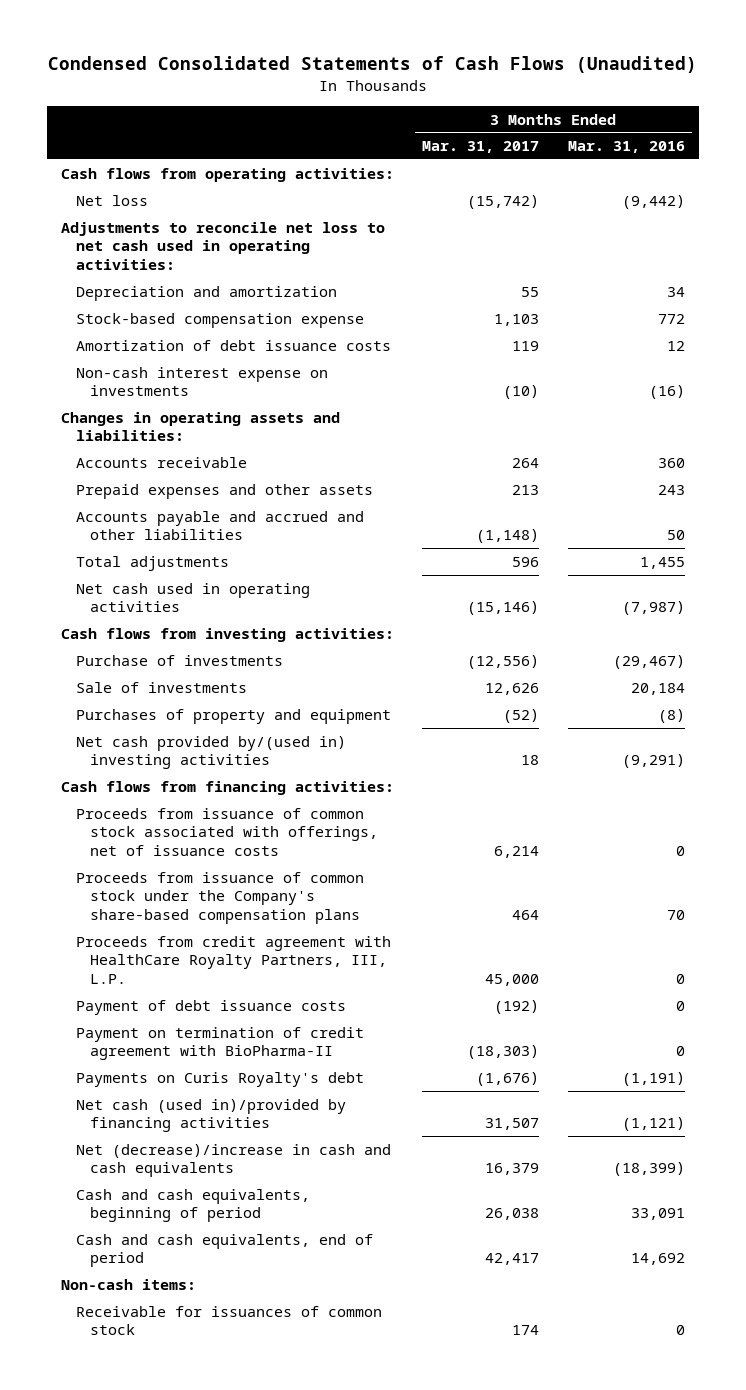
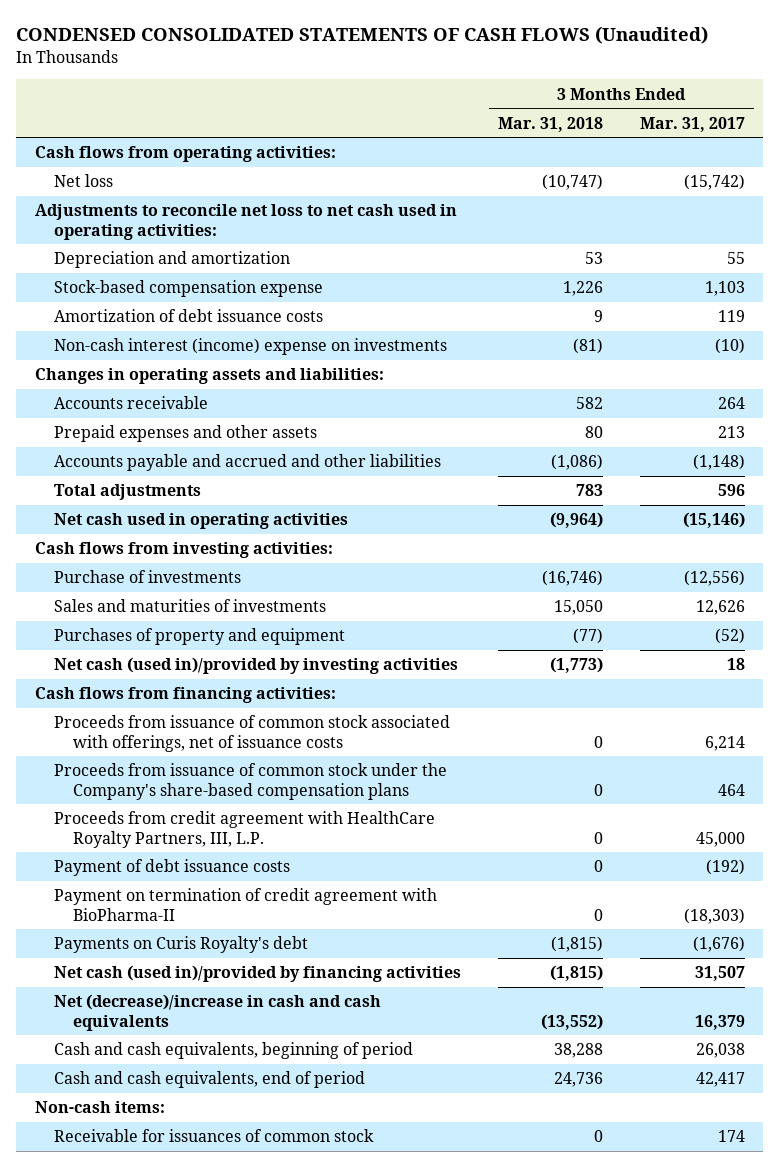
[47,56,697,74] Condensed Consolidated Statements of Cash Flows (Unaudited) -> [16,26,709,45] CONDENSED CONSOLIDATED STATEMENTS OF CASH FLOWS (Unaudited)
[567,141,685,154] Mar. 31, 2016 -> none
none -> [497,116,603,132] Mar. 31, 2018
[75,366,328,397] Non-cash interest expense on investments -> [53,338,447,356] Non-cash interest (income) expense on investments
[75,681,247,693] Sale of investments -> [53,599,326,613] Sales and maturities of investments
[75,735,346,770] Net cash provided by/(used in) investing activities -> [53,657,458,675] Net cash (used in)/provided by investing activities

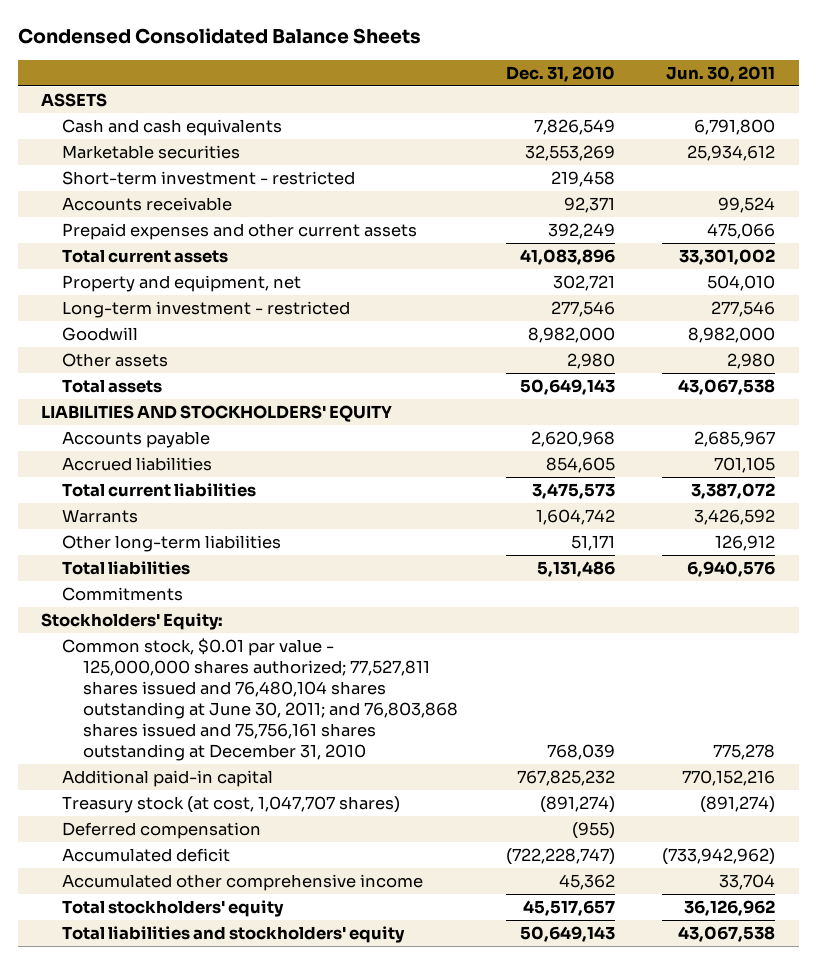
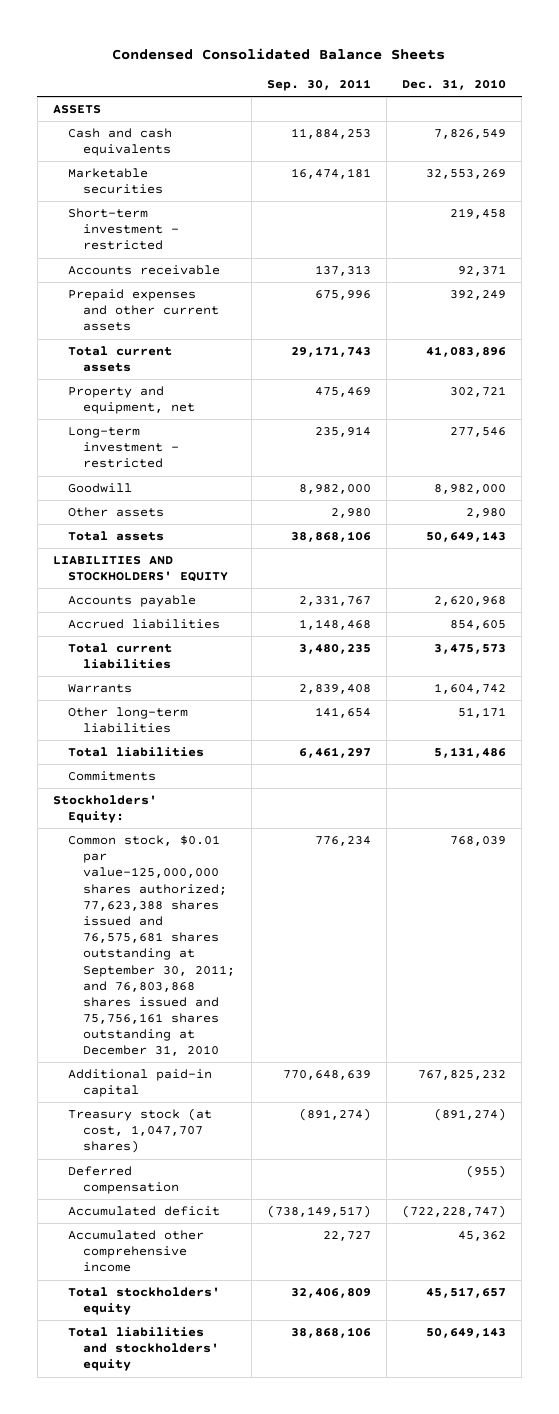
[666,66,776,83] Jun. 30, 2011 -> none
none -> [266,79,371,92] Sep. 30, 2011
[62,638,458,761] Common stock, $0.01 par value - 125,000,000 shares authorized; 77,527,811 shares issued and 76,480,104 shares outstanding at June 30, 2011; and 76,803,868 shares issued and 75,756,161 shares outstanding at December 31, 2010 -> [68,835,236,1057] Common stock, $0.01 par value-125,000,000 shares authorized; 77,623,388 shares issued and 76,575,681 shares outstanding at September 30, 2011; and 76,803,868 shares issued and 75,756,161 shares outstanding at December 31, 2010

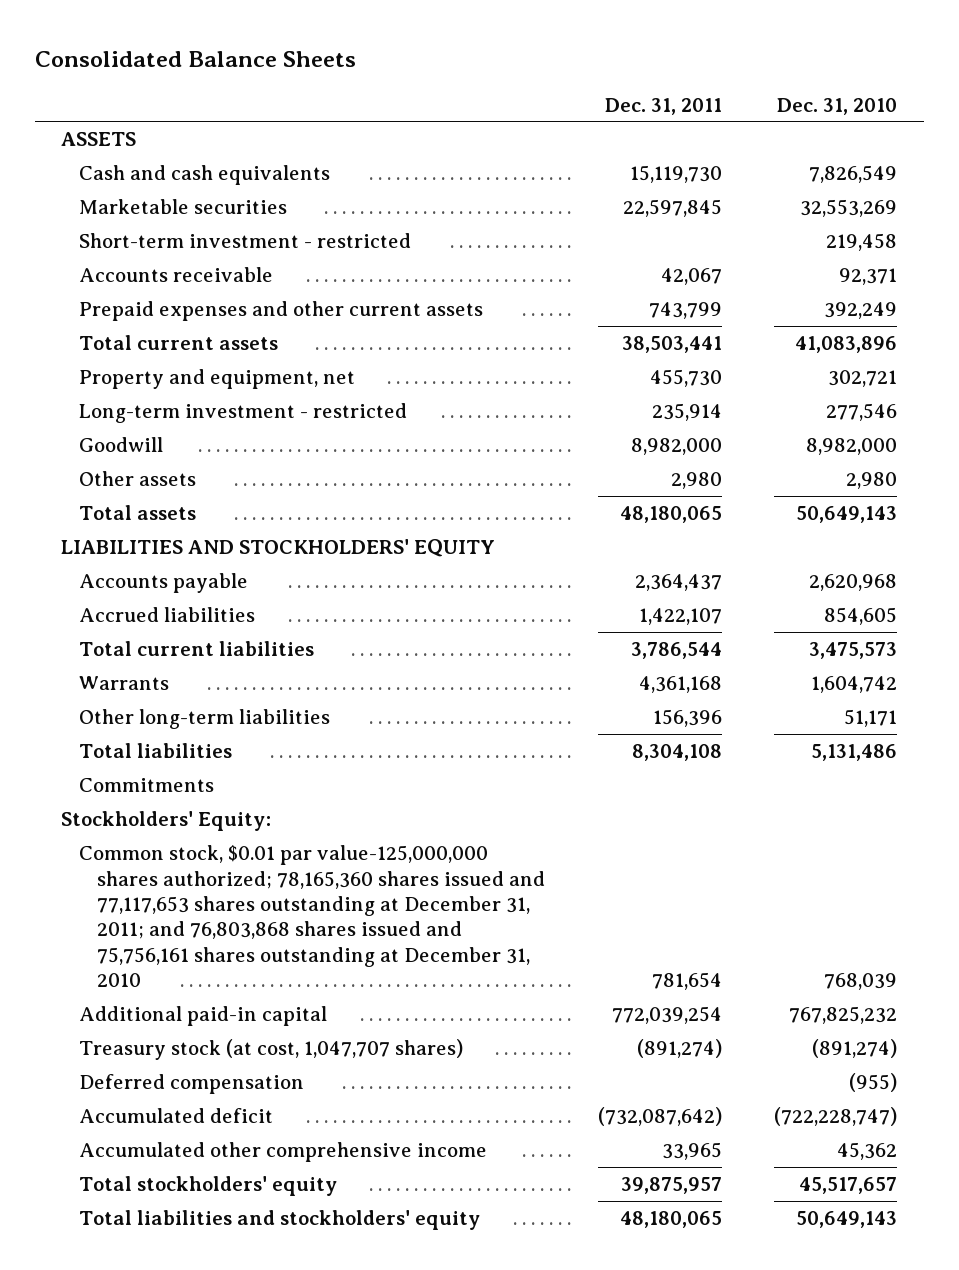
[112,47,446,60] Condensed Consolidated Balance Sheets -> [35,50,357,67] Consolidated Balance Sheets
[266,79,371,92] Sep. 30, 2011 -> none
none -> [604,97,722,115] Dec. 31, 2011
[68,835,236,1057] Common stock, $0.01 par value-125,000,000 shares authorized; 77,623,388 shares issued and 76,575,681 shares outstanding at September 30, 2011; and 76,803,868 shares issued and 75,756,161 shares outstanding at December 31, 2010 -> [79,845,545,988] Common stock, $0.01 par value-125,000,000 shares authorized; 78,165,360 shares issued and 77,117,653 shares outstanding at December 31, 2011; and 76,803,868 shares issued and 75,756,161 shares outstanding at December 31, 2010

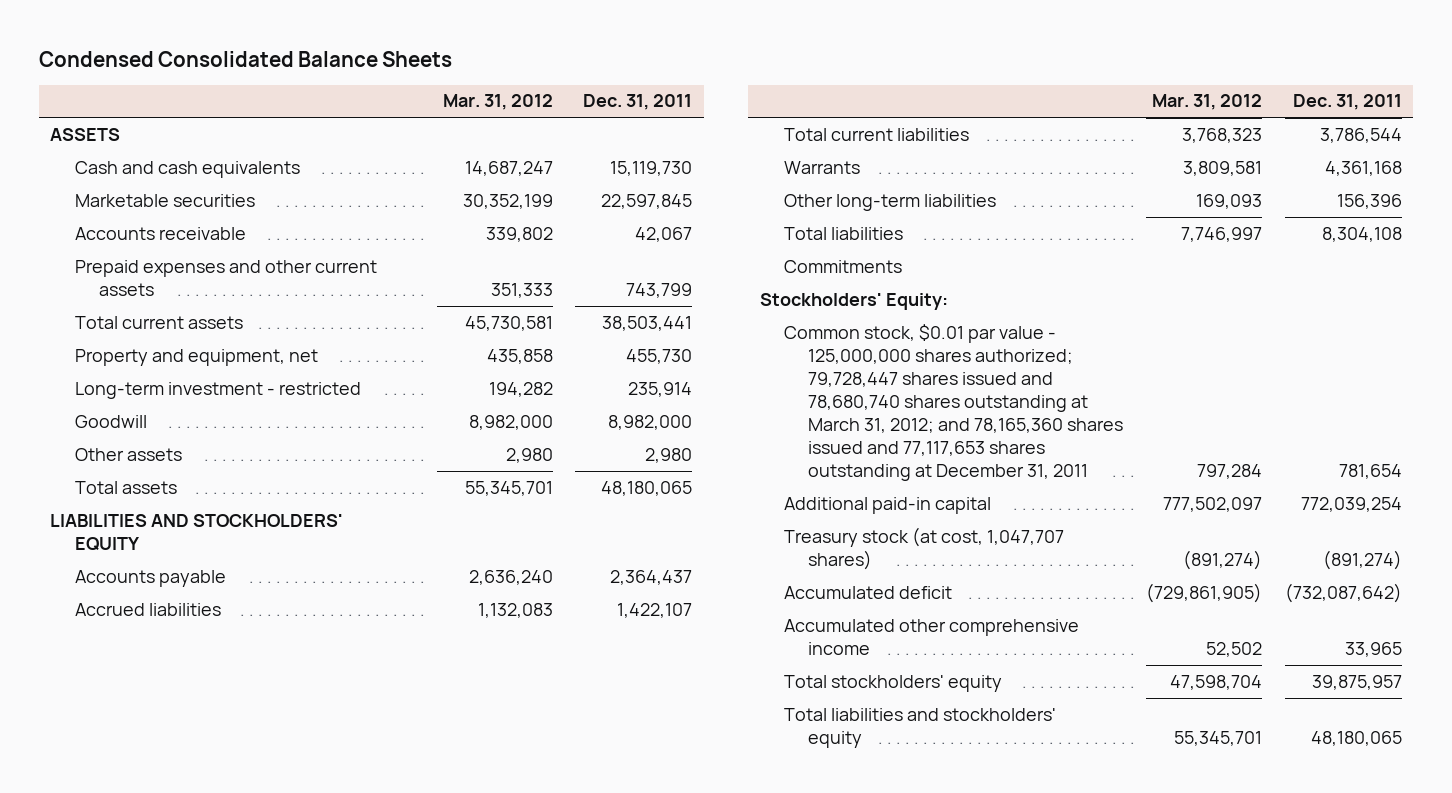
[35,50,357,67] Consolidated Balance Sheets -> [39,50,453,67] Condensed Consolidated Balance Sheets
[777,97,898,115] Dec. 31, 2010 -> none
none -> [442,94,553,111] Mar. 31, 2012
[79,233,412,249] Short-term investment - restricted -> none
[79,845,545,988] Common stock, $0.01 par value-125,000,000 shares authorized; 78,165,360 shares issued and 77,117,653 shares outstanding at December 31, 2011; and 76,803,868 shares issued and 75,756,161 shares outstanding at December 31, 2010 -> [784,323,1124,482] Common stock, $0.01 par value - 125,000,000 shares authorized; 79,728,447 shares issued and 78,680,740 shares outstanding at March 31, 2012; and 78,165,360 shares issued and 77,117,653 shares outstanding at December 31, 2011
[79,1074,305,1095] Deferred compensation -> none

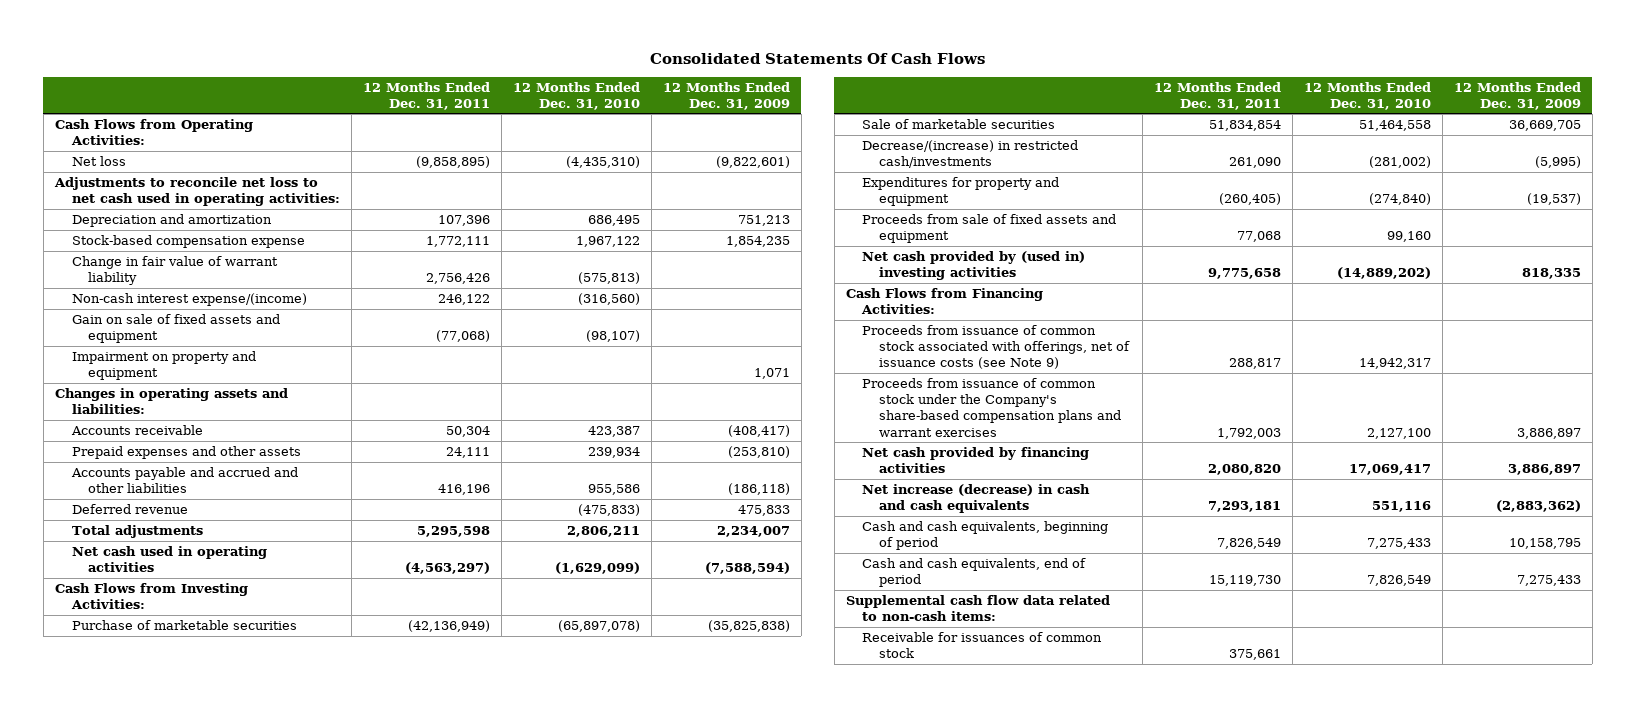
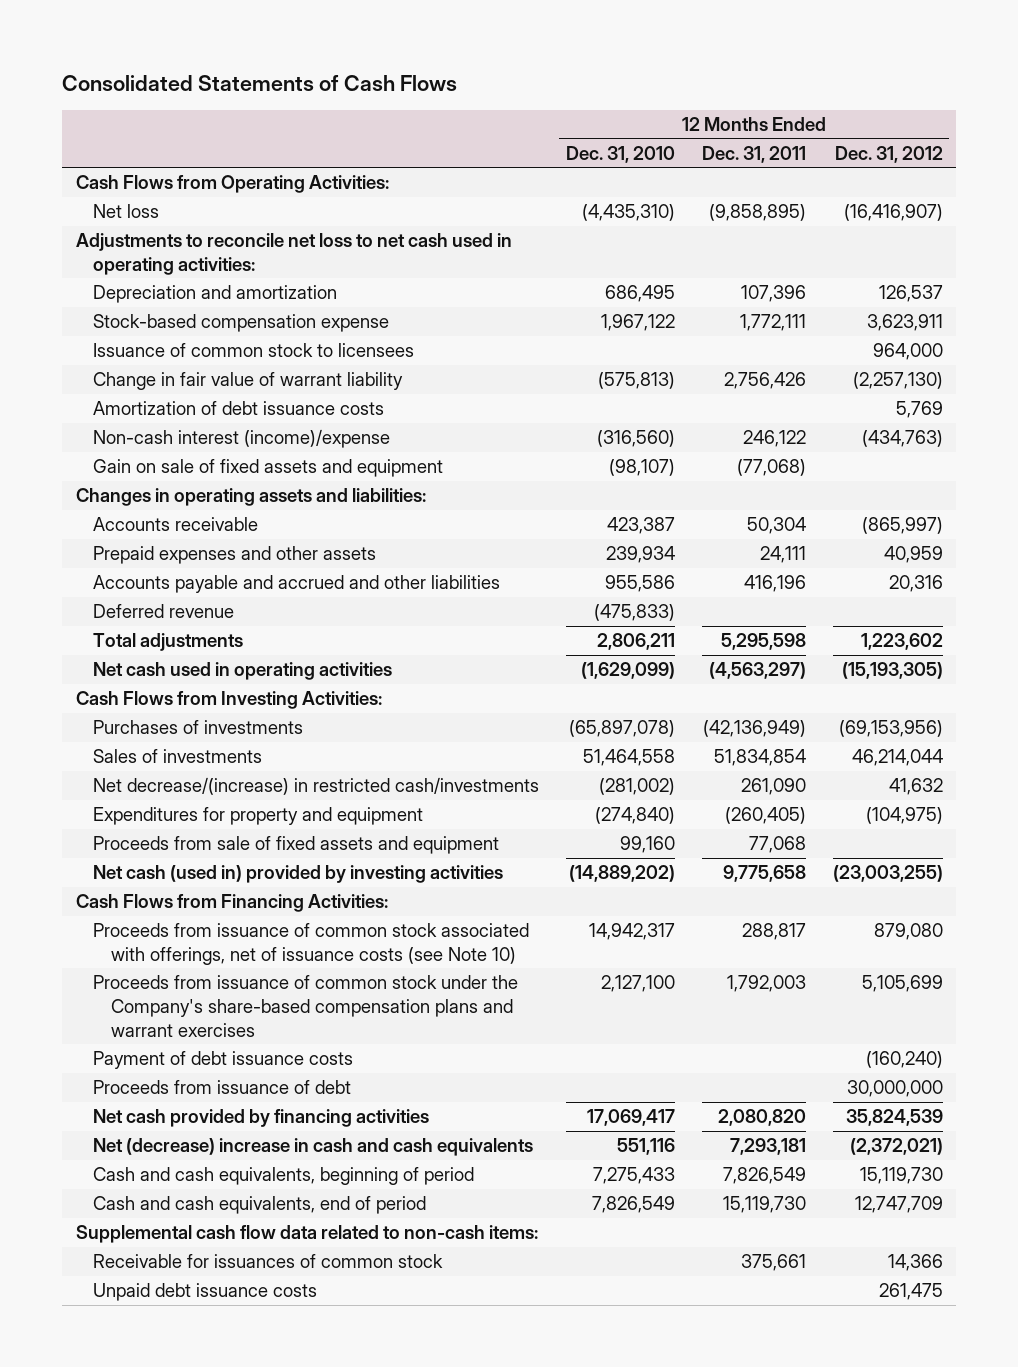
[649,52,985,64] Consolidated Statements Of Cash Flows -> [62,75,458,92] Consolidated Statements of Cash Flows
[662,81,790,110] 12 Months Ended Dec. 31, 2009 -> none
none -> [834,145,943,163] Dec. 31, 2012
none -> [93,343,415,358] Issuance of common stock to licensees
none -> [93,401,385,416] Amortization of debt issuance costs
[71,293,307,307] Non-cash interest expense/(income) -> [93,429,391,449] Non-cash interest (income)/expense
[71,351,256,381] Impairment on property and equipment -> none
[71,620,297,631] Purchase of marketable securities -> [93,720,304,735] Purchases of investments
[862,119,1056,130] Sale of marketable securities -> [93,749,263,764] Sales of investments
[862,140,1079,169] Decrease/(increase) in restricted cash/investments -> [93,777,540,796] Net decrease/(increase) in restricted cash/investments
[862,251,1086,281] Net cash provided by (used in) investing activities -> [93,865,504,884] Net cash (used in) provided by investing activities
[862,325,1131,370] Proceeds from issuance of common stock associated with offerings, net of issuance costs (see Note 9) -> [93,923,530,965] Proceeds from issuance of common stock associated with offerings, net of issuance costs (see Note 10)
none -> [93,1051,354,1070] Payment of debt issuance costs
none -> [93,1080,352,1095] Proceeds from issuance of debt
[862,484,1091,514] Net increase (decrease) in cash and cash equivalents -> [93,1138,534,1157] Net (decrease) increase in cash and cash equivalents
none -> [93,1283,318,1302] Unpaid debt issuance costs

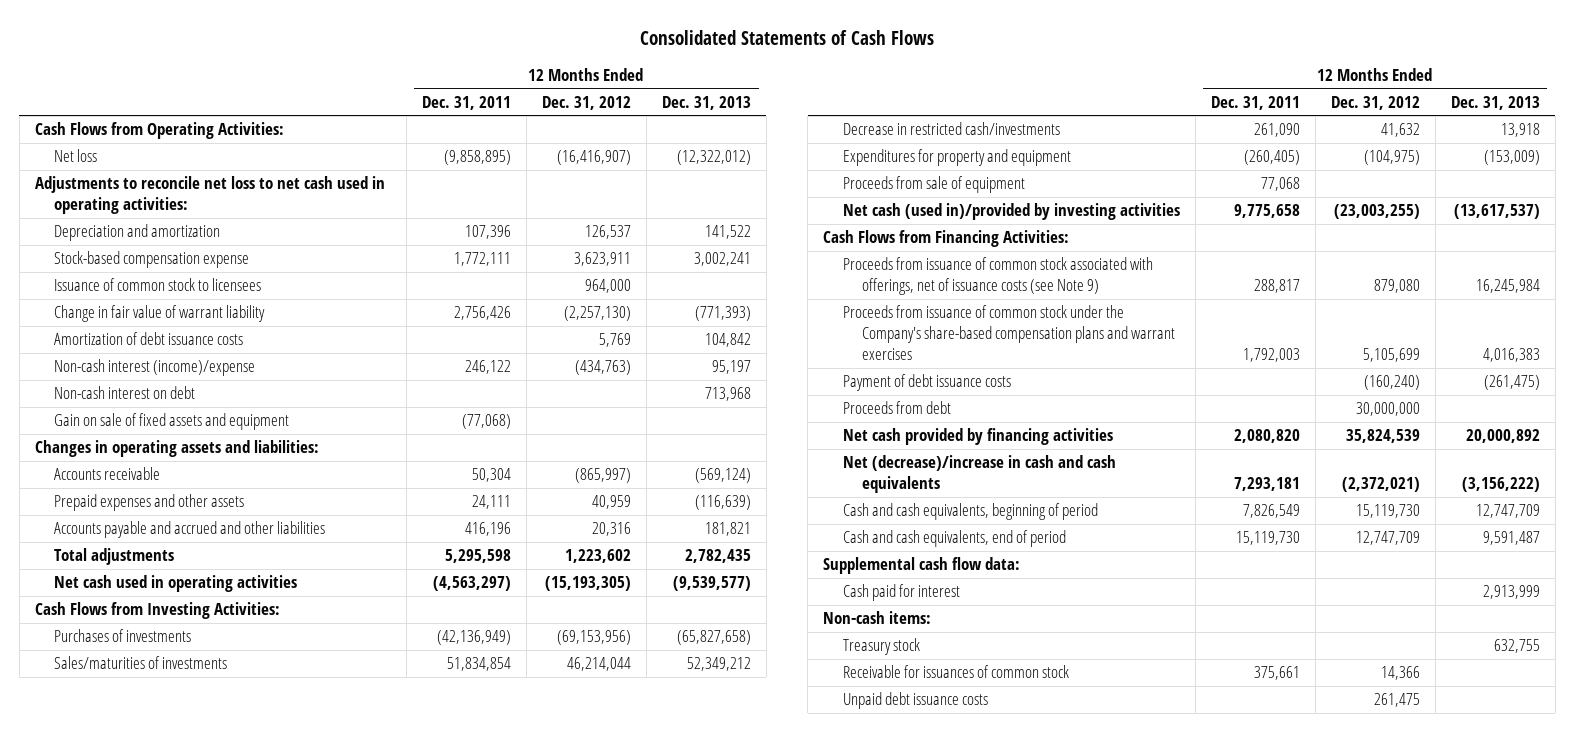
[566,145,676,163] Dec. 31, 2010 -> none
none -> [661,95,751,110] Dec. 31, 2013
none -> [54,386,196,400] Non-cash interest on debt
[93,604,235,619] Deferred revenue -> none
[93,749,263,764] Sales of investments -> [54,656,228,670] Sales/maturities of investments
[93,777,540,796] Net decrease/(increase) in restricted cash/investments -> [842,122,1060,136] Decrease in restricted cash/investments
[93,836,500,855] Proceeds from sale of fixed assets and equipment -> [842,176,1025,194] Proceeds from sale of equipment
[93,865,504,884] Net cash (used in) provided by investing activities -> [842,203,1180,221] Net cash (used in)/provided by investing activities
[93,923,530,965] Proceeds from issuance of common stock associated with offerings, net of issuance costs (see Note 10) -> [842,257,1153,296] Proceeds from issuance of common stock associated with offerings, net of issuance costs (see Note 9)
[93,1080,352,1095] Proceeds from issuance of debt -> [842,401,951,415] Proceeds from debt
[93,1138,534,1157] Net (decrease) increase in cash and cash equivalents -> [842,455,1116,494] Net (decrease)/increase in cash and cash equivalents
[75,1225,538,1244] Supplemental cash flow data related to non-cash items: -> [823,557,1021,575] Supplemental cash flow data:
none -> [842,584,960,602] Cash paid for interest
none -> [823,611,932,625] Non-cash items:
none -> [842,638,920,656] Treasury stock

